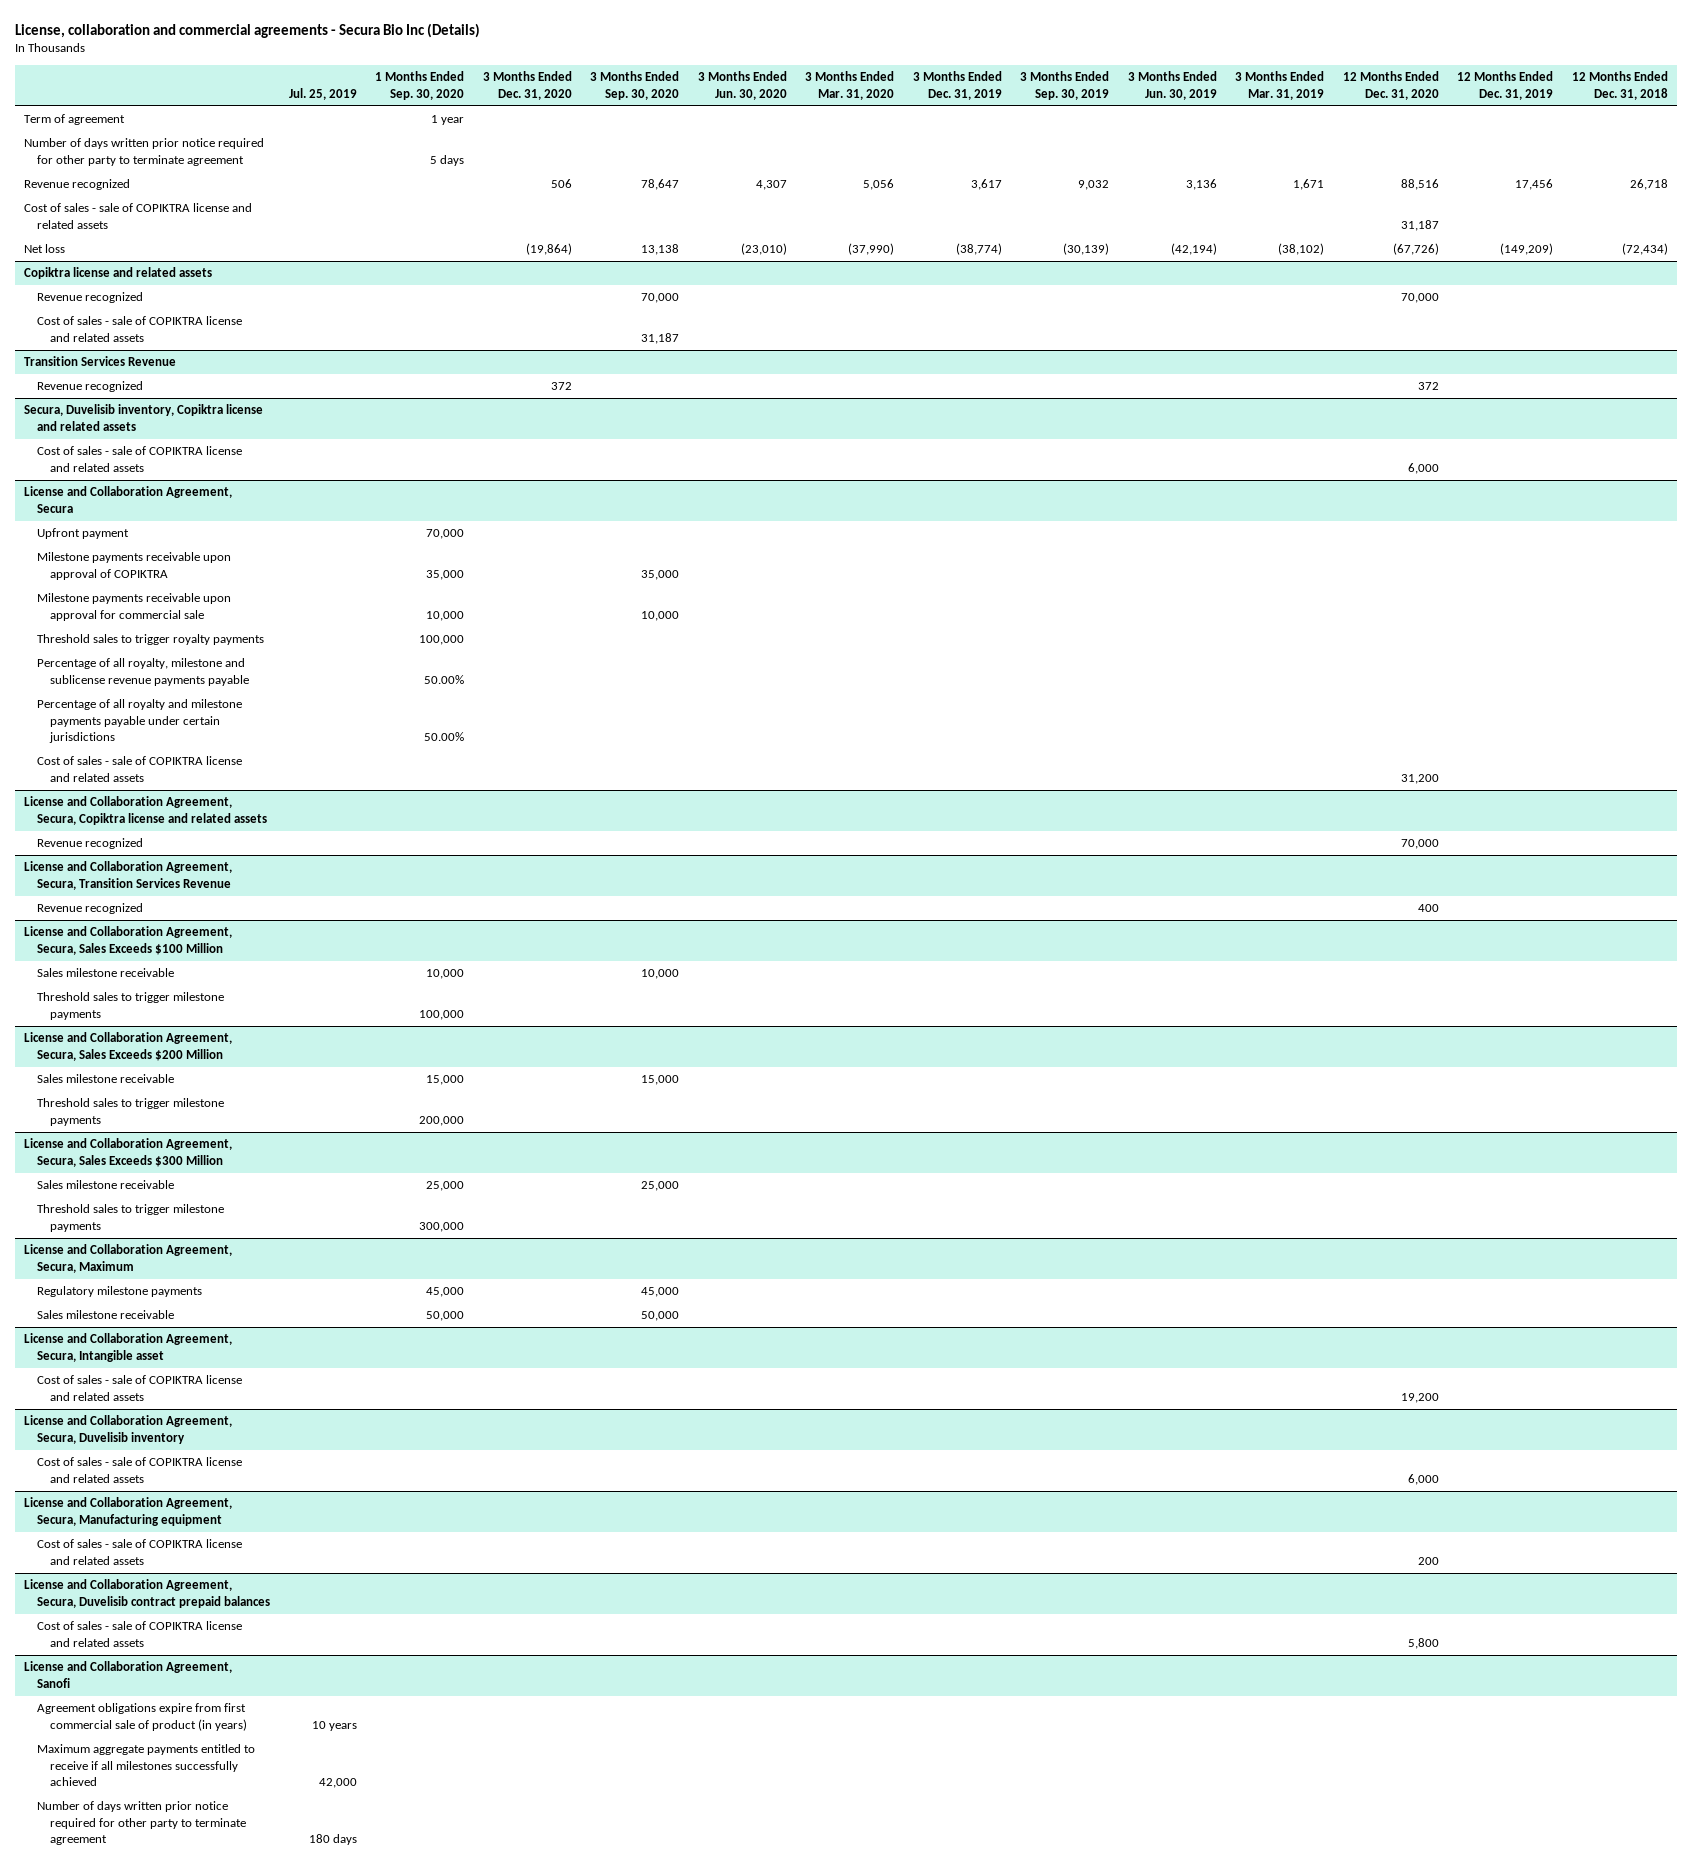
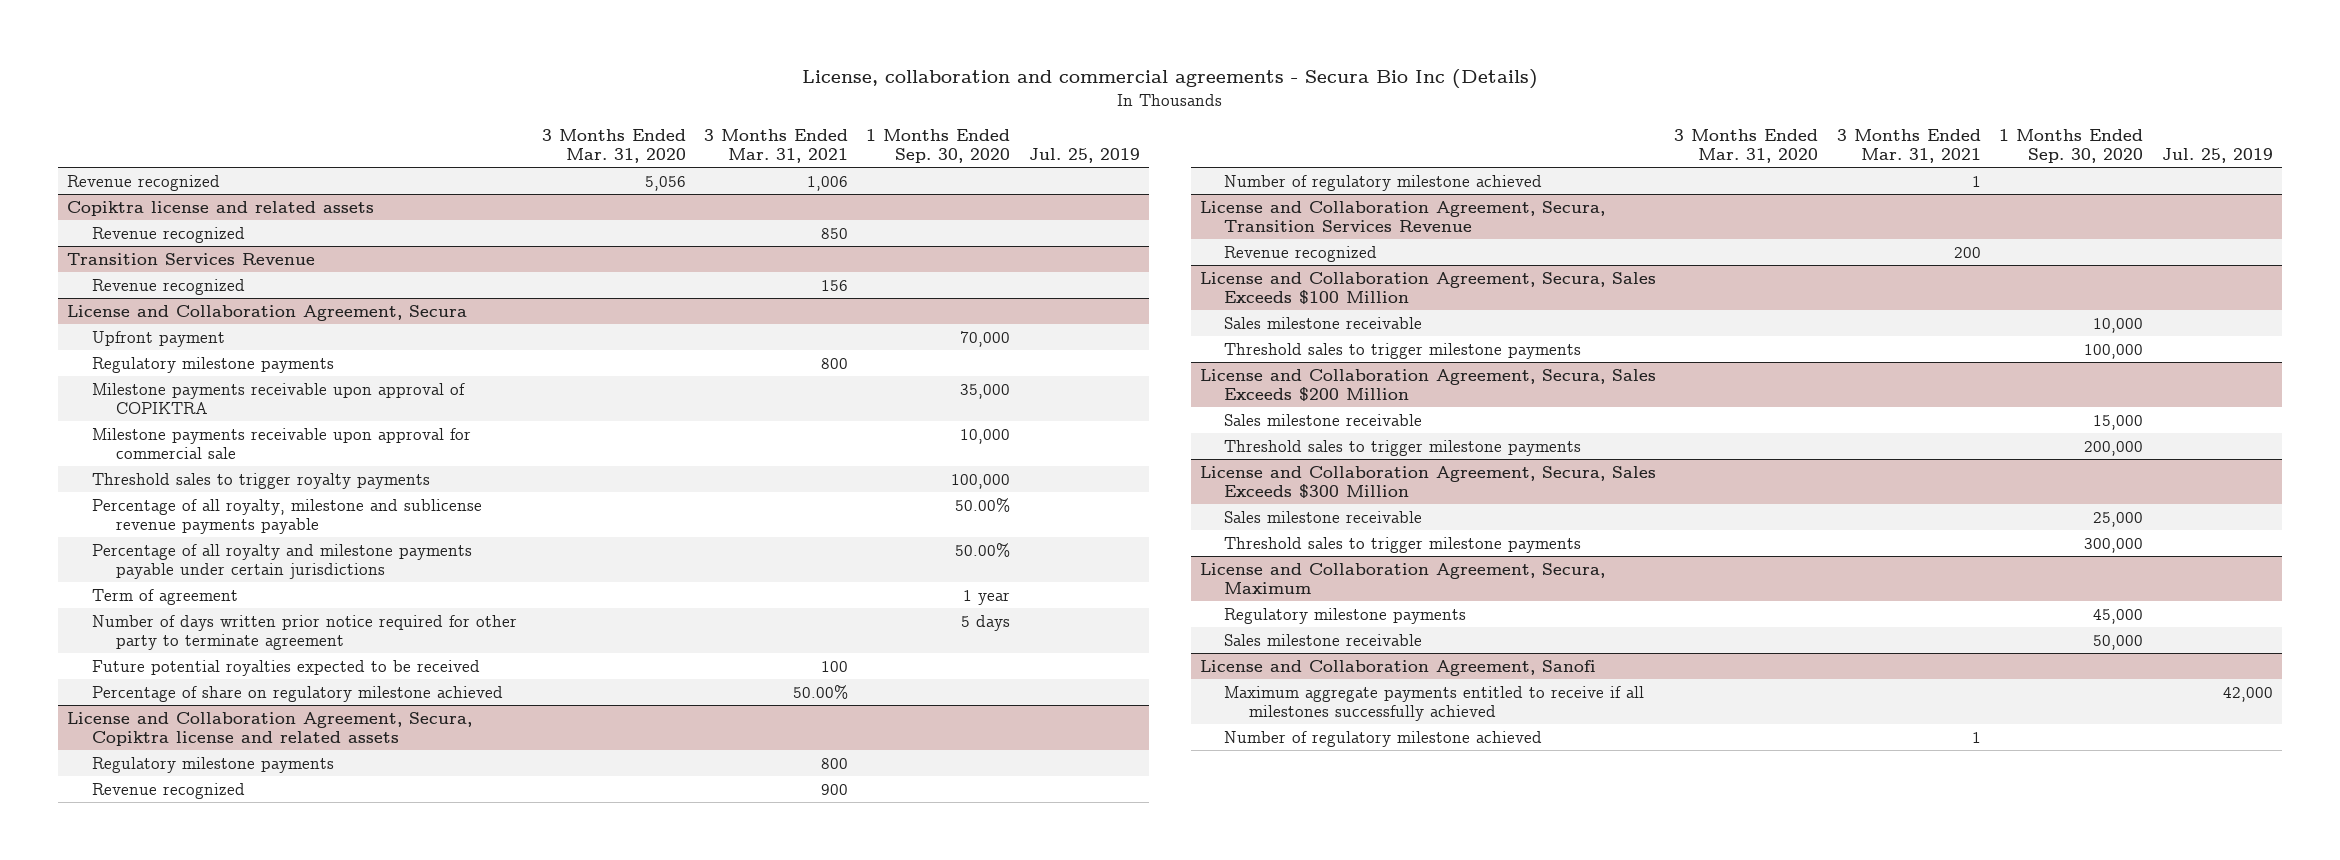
[482,71,572,100] 3 Months Ended Dec. 31, 2020 -> none
[590,71,680,100] 3 Months Ended Sep. 30, 2020 -> none
[697,71,787,100] 3 Months Ended Jun. 30, 2020 -> none
[912,71,1002,100] 3 Months Ended Dec. 31, 2019 -> none
[1020,71,1110,100] 3 Months Ended Sep. 30, 2019 -> none
[1127,71,1217,100] 3 Months Ended Jun. 30, 2019 -> none
[1235,71,1325,100] 3 Months Ended Mar. 31, 2019 -> none
[1342,71,1439,100] 12 Months Ended Dec. 31, 2020 -> none
[1457,71,1554,100] 12 Months Ended Dec. 31, 2019 -> none
[1571,71,1668,100] 12 Months Ended Dec. 31, 2018 -> none
none -> [704,128,849,163] 3 Months Ended Mar. 31, 2021
[23,114,125,126] Term of agreement -> none
[23,138,264,166] Number of days written prior notice required for other party to terminate agreement -> none
[23,203,252,229] Cost of sales - sale of COPIKTRA license and related assets -> none
[23,244,65,254] Net loss -> none
[37,316,243,342] Cost of sales - sale of COPIKTRA license and related assets -> none
[23,404,263,431] Secura, Duvelisib inventory, Copiktra license and related assets -> none
[37,446,243,472] Cost of sales - sale of COPIKTRA license and related assets -> none
none -> [91,356,334,373] Regulatory milestone payments
[37,756,243,782] Cost of sales - sale of COPIKTRA license and related assets -> none
none -> [91,588,238,605] Term of agreement
none -> [91,614,517,650] Number of days written prior notice required for other party to terminate agreement
none -> [91,659,480,676] Future potential royalties expected to be received
none -> [91,685,503,702] Percentage of share on regulatory milestone achieved
none -> [91,756,334,773] Regulatory milestone payments
none -> [1224,174,1543,191] Number of regulatory milestone achieved
[23,1333,232,1362] License and Collaboration Agreement, Secura, Intangible asset -> none
[37,1375,243,1401] Cost of sales - sale of COPIKTRA license and related assets -> none
[23,1415,232,1444] License and Collaboration Agreement, Secura, Duvelisib inventory -> none
[37,1457,243,1483] Cost of sales - sale of COPIKTRA license and related assets -> none
[23,1497,232,1526] License and Collaboration Agreement, Secura, Manufacturing equipment -> none
[37,1539,243,1565] Cost of sales - sale of COPIKTRA license and related assets -> none
[23,1579,271,1608] License and Collaboration Agreement, Secura, Duvelisib contract prepaid balances -> none
[37,1621,243,1647] Cost of sales - sale of COPIKTRA license and related assets -> none
[37,1703,248,1731] Agreement obligations expire from first commercial sale of product (in years) -> none
[37,1801,247,1846] Number of days written prior notice required for other party to terminate agreement -> none
none -> [1224,730,1543,747] Number of regulatory milestone achieved

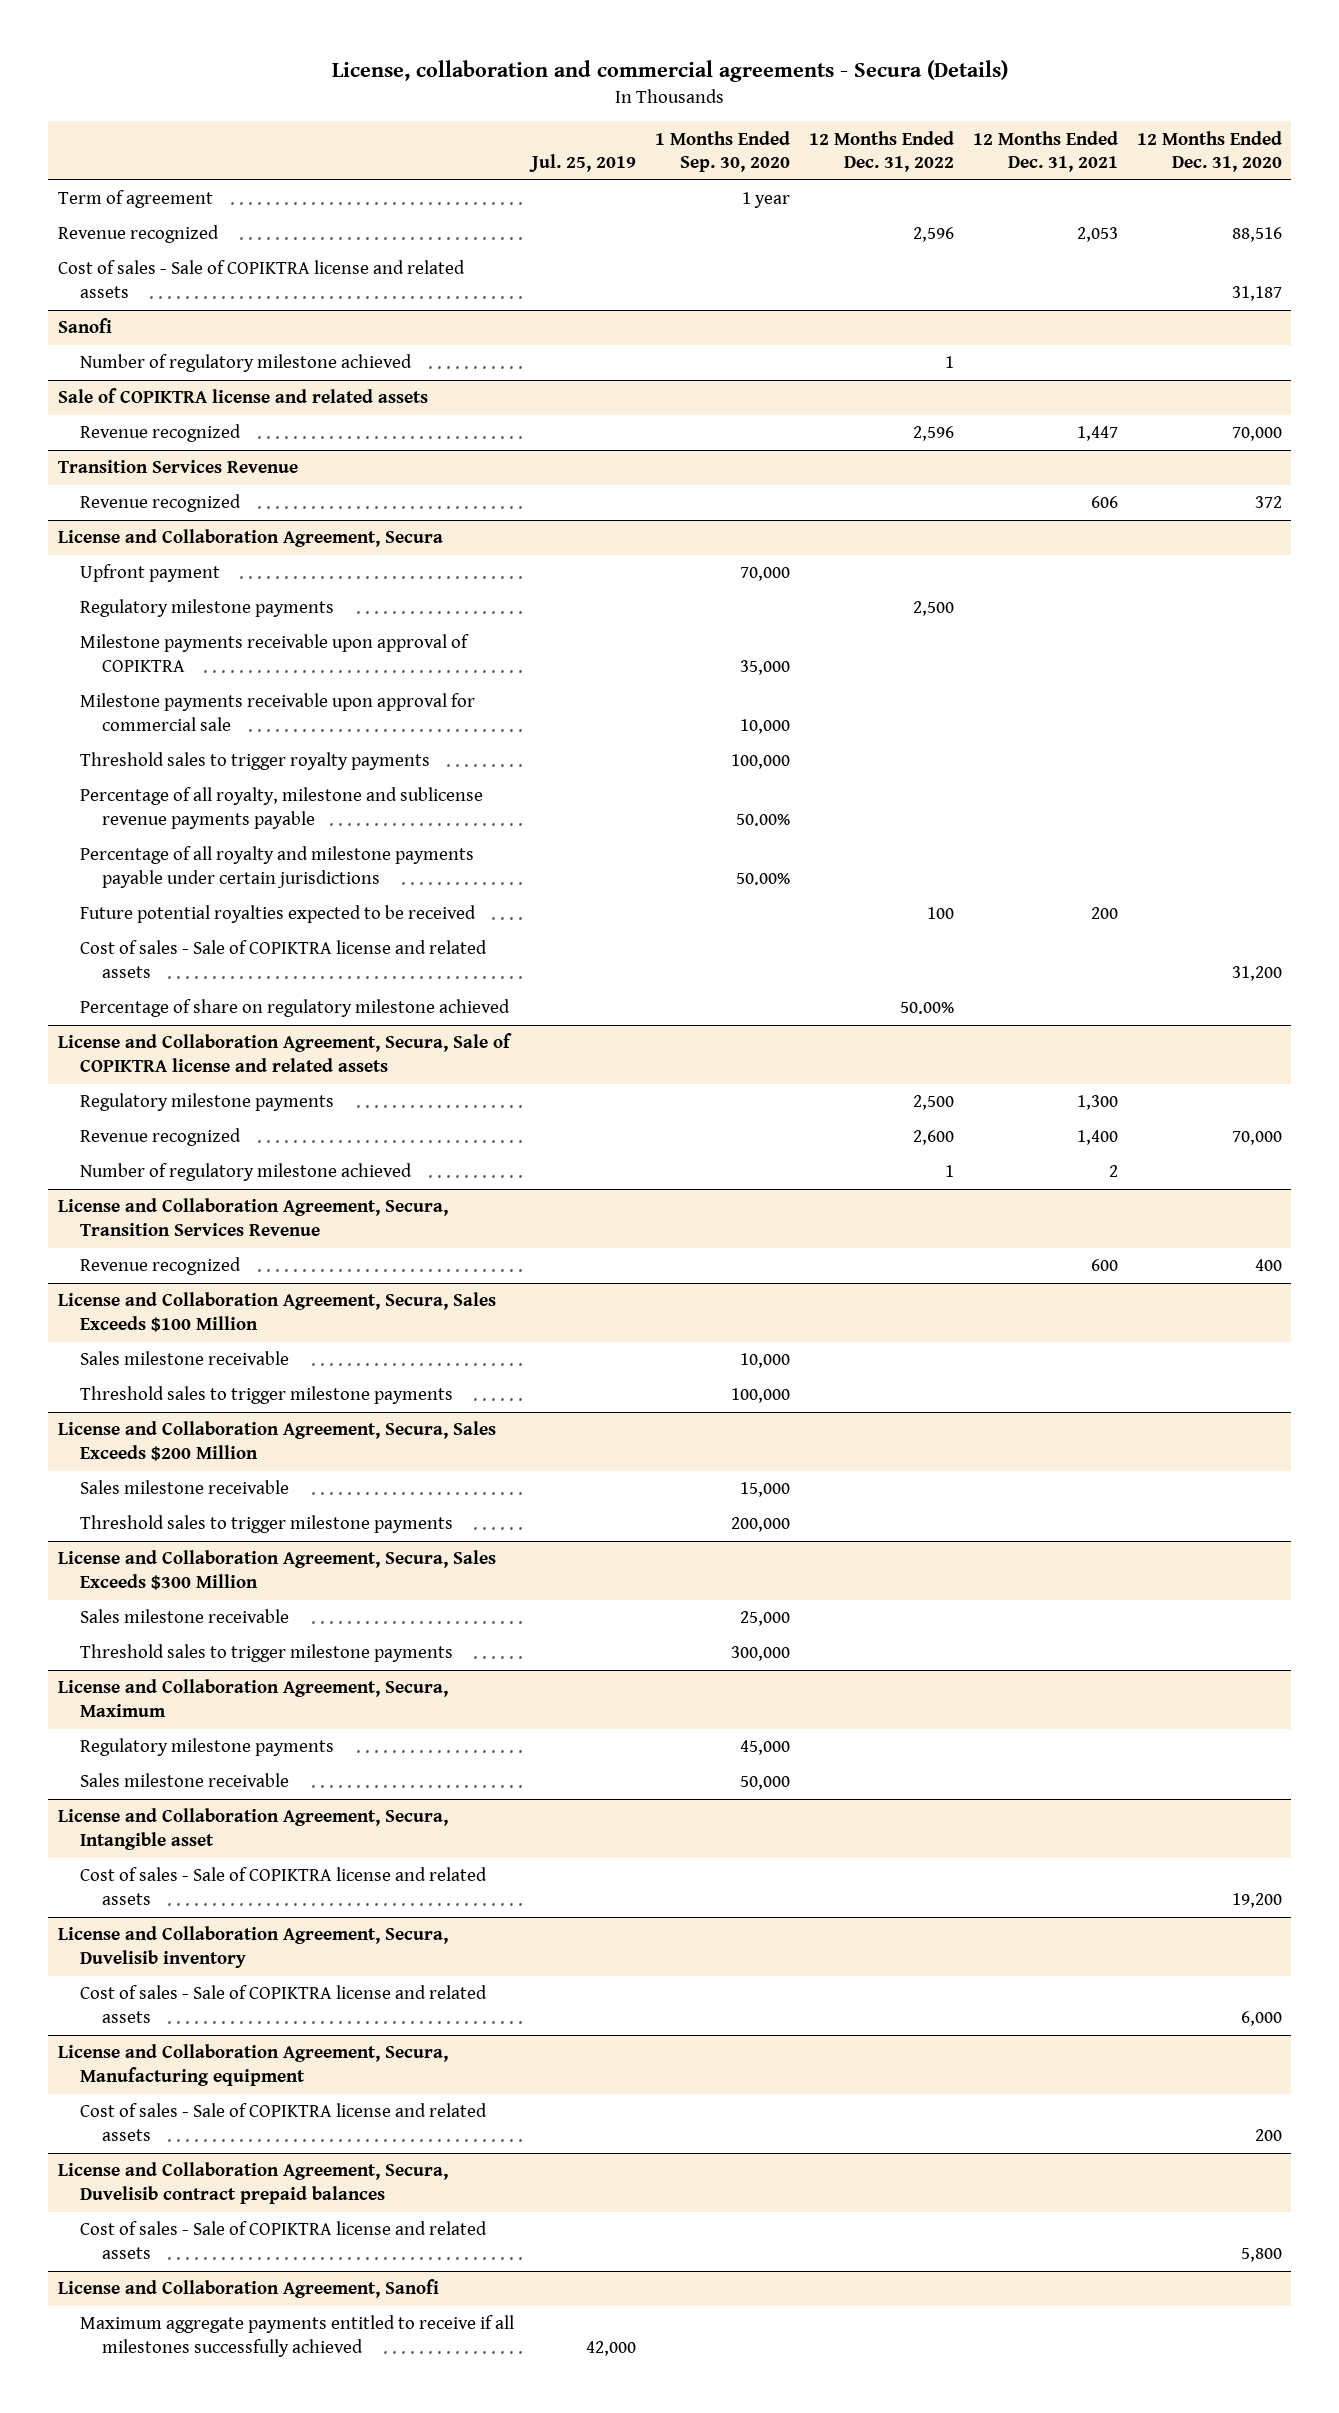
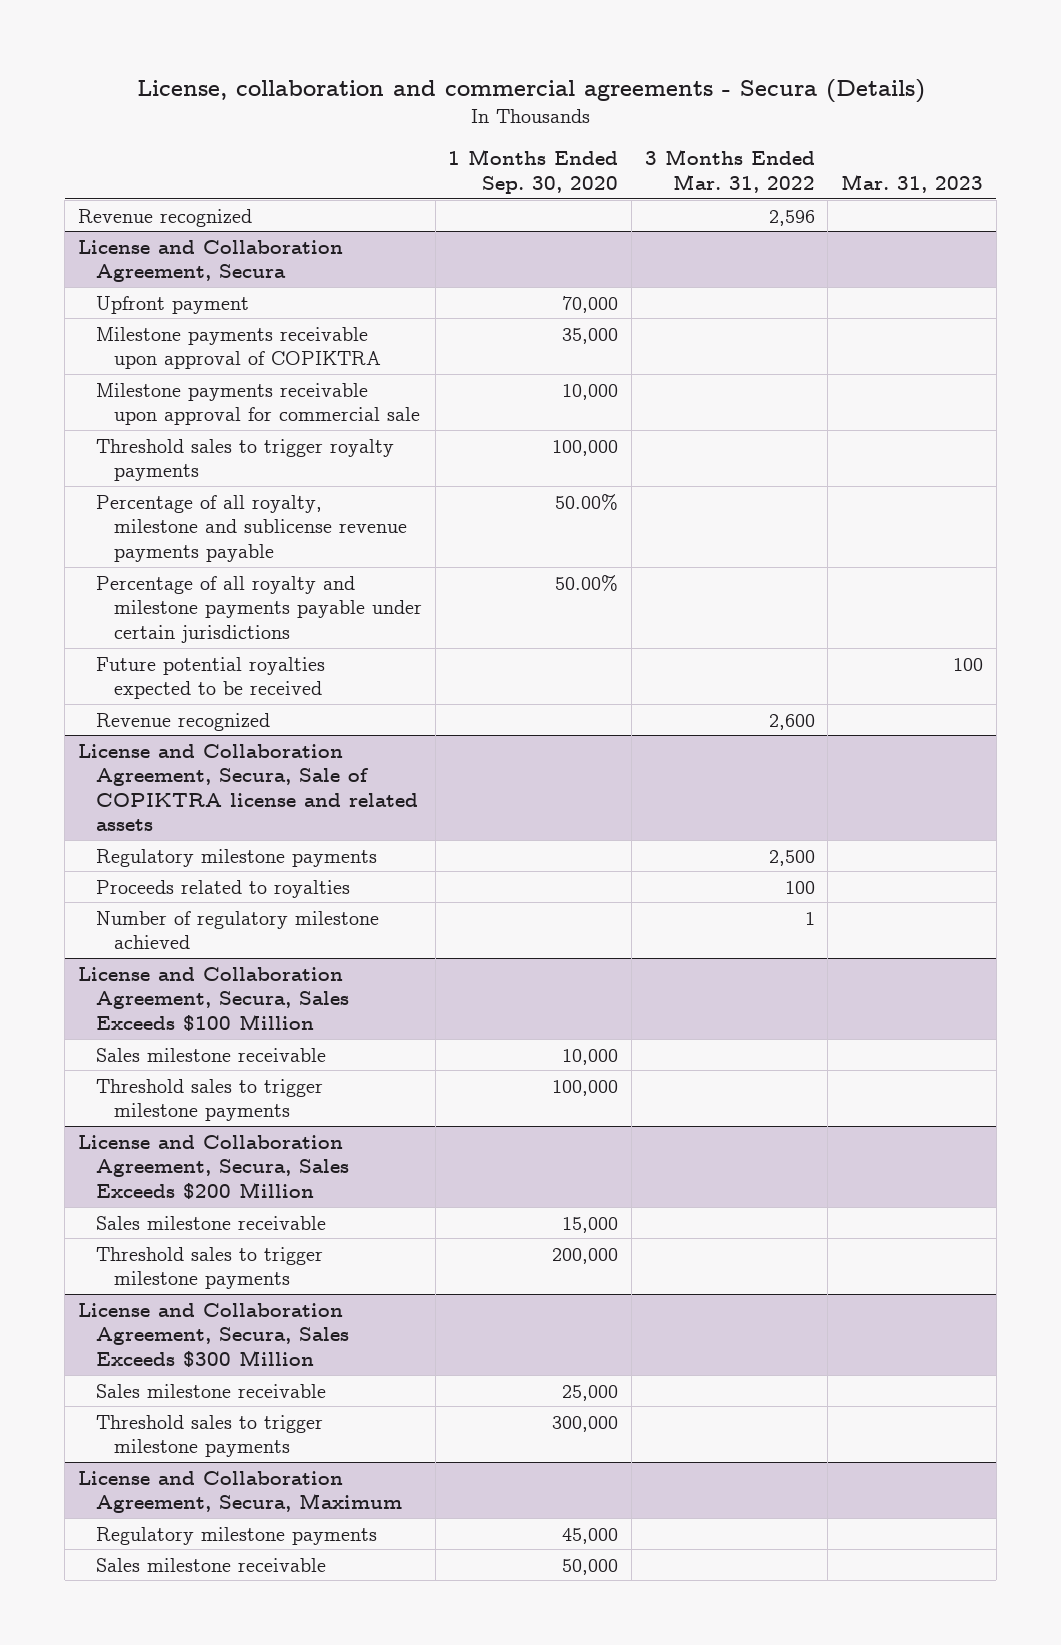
[529,154,637,173] Jul. 25, 2019 -> none
[808,130,954,173] 12 Months Ended Dec. 31, 2022 -> none
[972,130,1118,173] 12 Months Ended Dec. 31, 2021 -> none
[1136,130,1282,173] 12 Months Ended Dec. 31, 2020 -> none
none -> [644,149,815,193] 3 Months Ended Mar. 31, 2022
none -> [841,173,984,193] Mar. 31, 2023
[57,190,213,209] Term of agreement -> none
[57,260,465,298] Cost of sales - Sale of COPIKTRA license and related assets -> none
[57,318,112,334] Sanofi -> none
[79,354,412,373] Number of regulatory milestone achieved -> none
[57,388,428,404] Sale of COPIKTRA license and related assets -> none
[79,424,241,443] Revenue recognized -> none
[57,460,298,474] Transition Services Revenue -> none
[79,494,241,513] Revenue recognized -> none
[79,599,334,618] Regulatory milestone payments -> none
[79,940,487,978] Cost of sales - Sale of COPIKTRA license and related assets -> none
[79,999,510,1018] Percentage of share on regulatory milestone achieved -> none
none -> [95,712,270,731] Revenue recognized
[79,1128,241,1147] Revenue recognized -> none
none -> [95,879,350,898] Proceeds related to royalties
[57,1198,448,1236] License and Collaboration Agreement, Secura, Transition Services Revenue -> none
[79,1257,241,1276] Revenue recognized -> none
[57,1808,448,1850] License and Collaboration Agreement, Secura, Intangible asset -> none
[79,1867,487,1905] Cost of sales - Sale of COPIKTRA license and related assets -> none
[57,1926,448,1968] License and Collaboration Agreement, Secura, Duvelisib inventory -> none
[79,1985,487,2023] Cost of sales - Sale of COPIKTRA license and related assets -> none
[57,2044,448,2086] License and Collaboration Agreement, Secura, Manufacturing equipment -> none
[79,2103,487,2141] Cost of sales - Sale of COPIKTRA license and related assets -> none
[57,2162,448,2204] License and Collaboration Agreement, Secura, Duvelisib contract prepaid balances -> none
[79,2221,487,2259] Cost of sales - Sale of COPIKTRA license and related assets -> none
[57,2279,439,2299] License and Collaboration Agreement, Sanofi -> none
[79,2315,514,2357] Maximum aggregate payments entitled to receive if all milestones successfully achieved -> none

